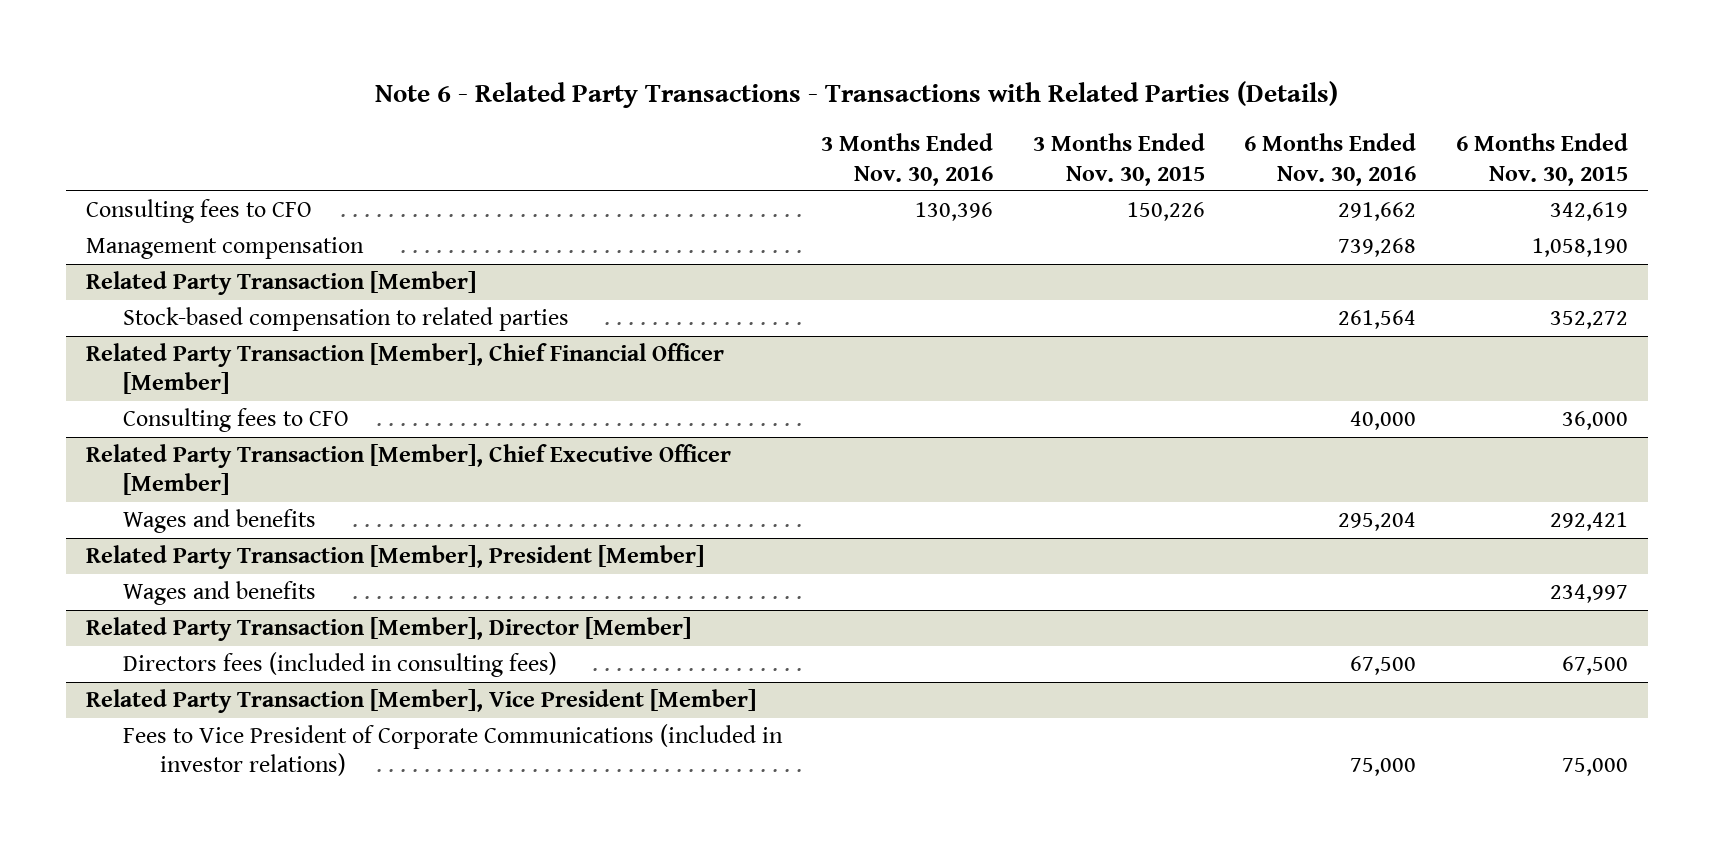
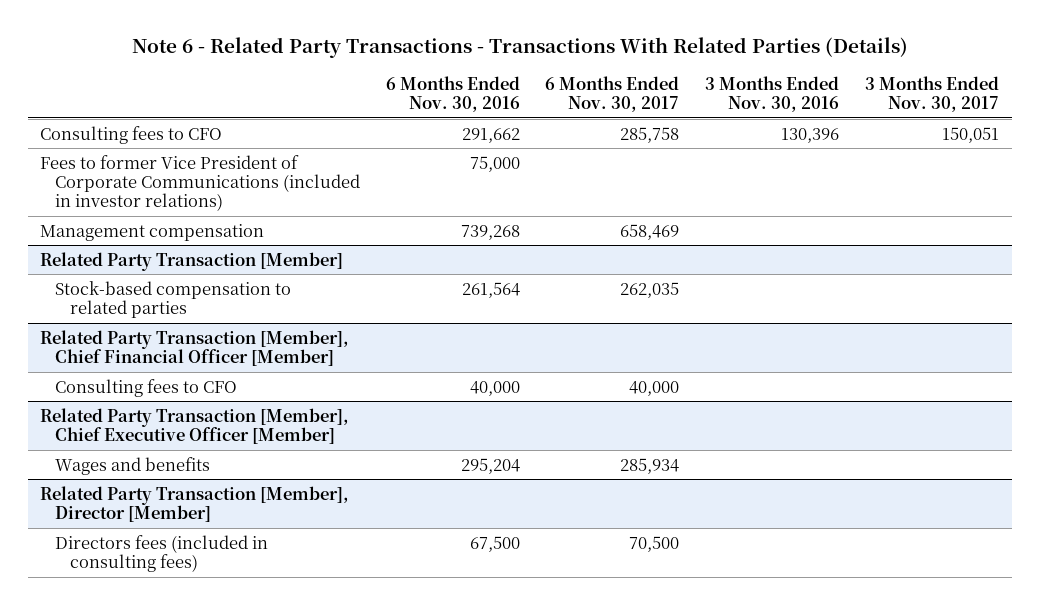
[374,81,1338,109] Note 6 - Related Party Transactions - Transactions with Related Parties (Details) -> [131,36,908,58] Note 6 - Related Party Transactions - Transactions With Related Parties (Details)
[1032,133,1205,186] 3 Months Ended Nov. 30, 2015 -> none
[1455,133,1628,186] 6 Months Ended Nov. 30, 2015 -> none
none -> [545,75,680,113] 6 Months Ended Nov. 30, 2017
none -> [864,75,999,113] 3 Months Ended Nov. 30, 2017
none -> [40,154,361,211] Fees to former Vice President of Corporate Communications (included in investor relations)
[85,545,704,570] Related Party Transaction [Member], President [Member] -> none
[122,581,316,606] Wages and benefits -> none
[85,689,756,714] Related Party Transaction [Member], Vice President [Member] -> none
[122,724,783,777] Fees to Vice President of Corporate Communications (included in investor relations) -> none

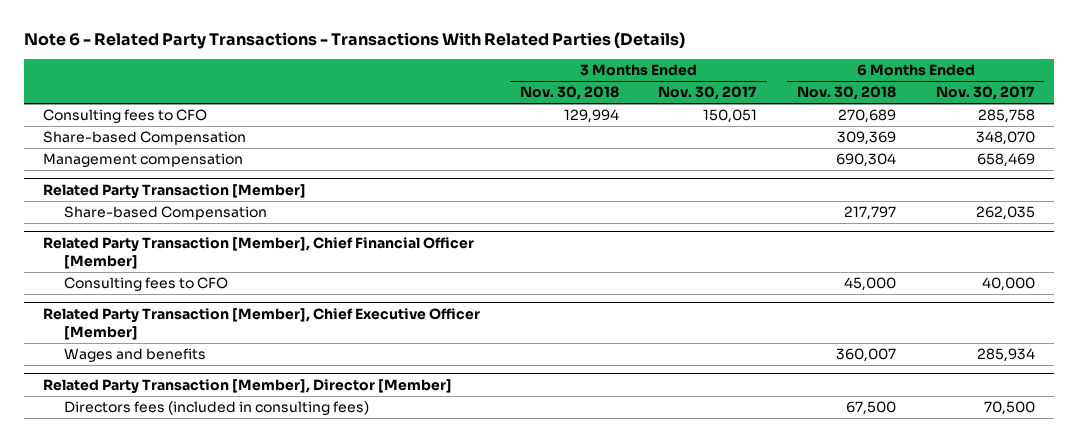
[385,75,520,113] 6 Months Ended Nov. 30, 2016 -> none
[705,75,840,113] 3 Months Ended Nov. 30, 2016 -> none
none -> [519,86,619,101] Nov. 30, 2018
none -> [797,86,897,101] Nov. 30, 2018
[40,154,361,211] Fees to former Vice President of Corporate Communications (included in investor relations) -> none
none -> [43,131,247,146] Share-based Compensation
[55,280,292,318] Stock-based compensation to related parties -> [64,206,268,221] Share-based Compensation

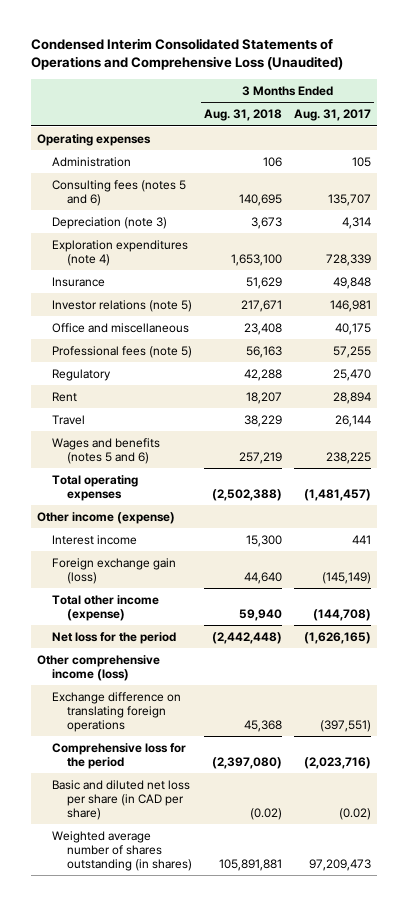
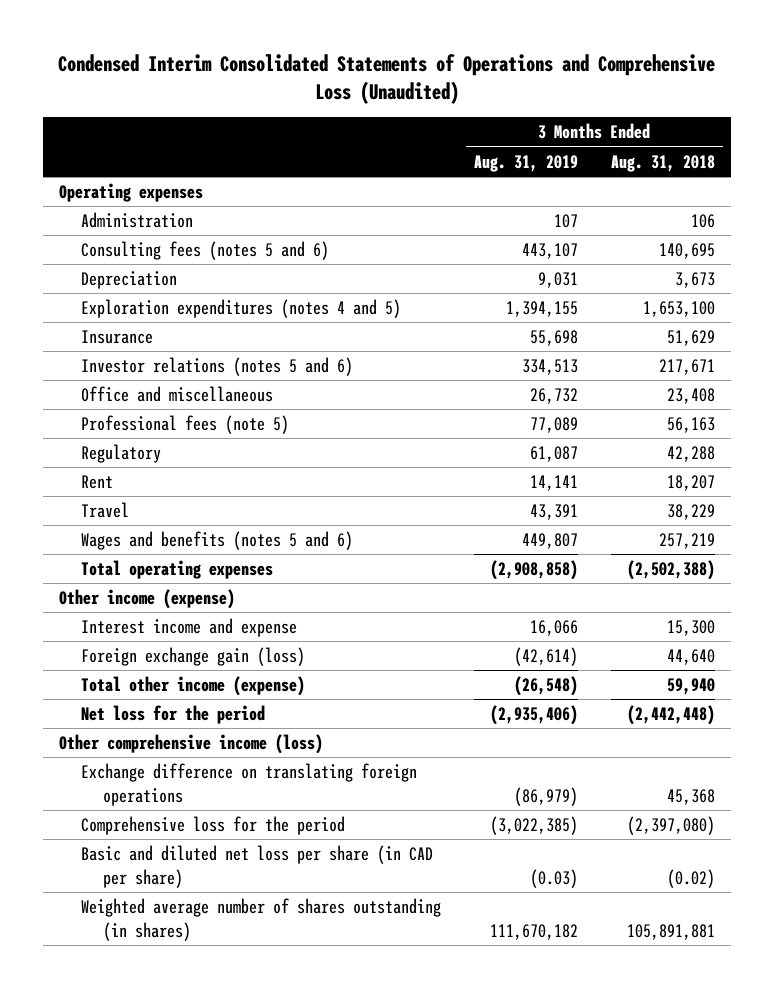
[294,109,372,122] Aug. 31, 2017 -> none
none -> [473,154,578,172] Aug. 31, 2019
[51,216,167,229] Depreciation (note 3) -> [81,271,178,290] Depreciation
[51,239,188,266] Exploration expenditures (note 4) -> [81,299,402,319] Exploration expenditures (notes 4 and 5)
[51,299,192,312] Investor relations (note 5) -> [81,357,354,377] Investor relations (notes 5 and 6)
[51,534,137,545] Interest income -> [81,618,298,638] Interest income and expense

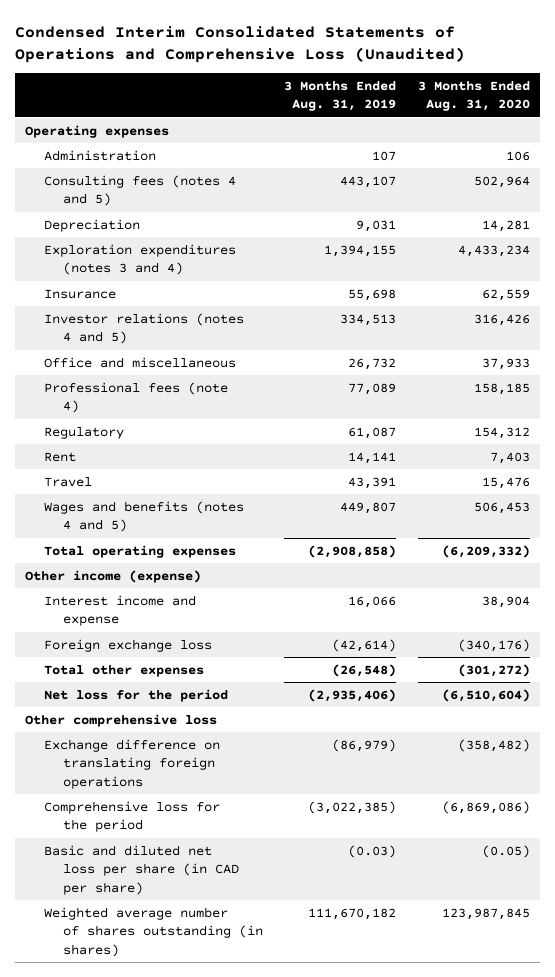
[610,154,715,172] Aug. 31, 2018 -> none
none -> [417,80,530,112] 3 Months Ended Aug. 31, 2020
[81,241,330,261] Consulting fees (notes 5 and 6) -> [44,174,237,207] Consulting fees (notes 4 and 5)
[81,299,402,319] Exploration expenditures (notes 4 and 5) -> [44,243,237,276] Exploration expenditures (notes 3 and 4)
[81,357,354,377] Investor relations (notes 5 and 6) -> [44,312,245,345] Investor relations (notes 4 and 5)
[81,415,290,435] Professional fees (note 5) -> [44,381,229,414] Professional fees (note 4)
[81,531,354,551] Wages and benefits (notes 5 and 6) -> [44,500,245,533] Wages and benefits (notes 4 and 5)
[81,647,306,667] Foreign exchange gain (loss) -> [44,638,213,652] Foreign exchange loss
[81,676,306,697] Total other income (expense) -> [44,664,205,677] Total other expenses
[58,734,323,755] Other comprehensive income (loss) -> [25,713,218,727] Other comprehensive loss

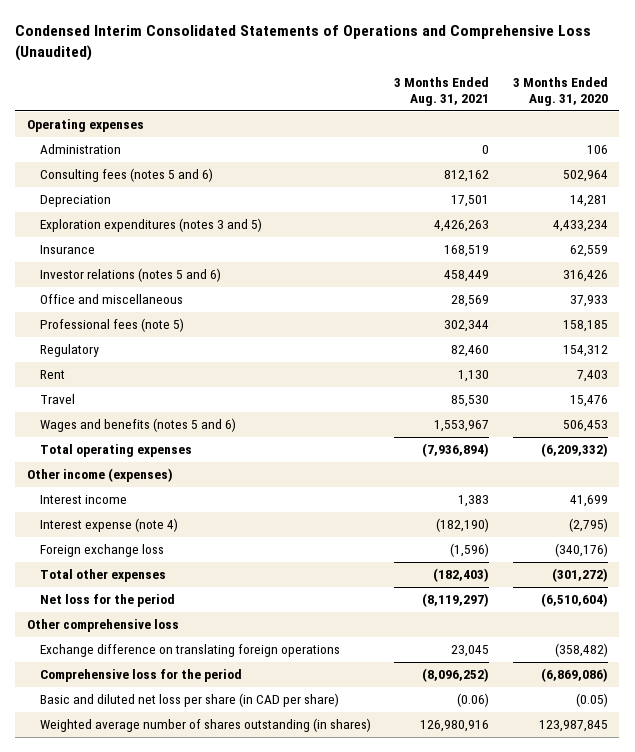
[284,80,397,112] 3 Months Ended Aug. 31, 2019 -> none
none -> [394,77,490,107] 3 Months Ended Aug. 31, 2021
[44,174,237,207] Consulting fees (notes 4 and 5) -> [39,168,213,183] Consulting fees (notes 5 and 6)
[44,243,237,276] Exploration expenditures (notes 3 and 4) -> [39,218,262,233] Exploration expenditures (notes 3 and 5)
[44,312,245,345] Investor relations (notes 4 and 5) -> [39,268,221,283] Investor relations (notes 5 and 6)
[44,381,229,414] Professional fees (note 4) -> [39,318,184,333] Professional fees (note 5)
[44,500,245,533] Wages and benefits (notes 4 and 5) -> [39,418,236,433] Wages and benefits (notes 5 and 6)
[25,569,202,583] Other income (expense) -> [27,468,174,483] Other income (expenses)
[44,594,197,627] Interest income and expense -> [39,495,127,505] Interest income
[481,595,530,608] 38,904 -> [569,495,608,508] 41,699
none -> [39,518,178,533] Interest expense (note 4)

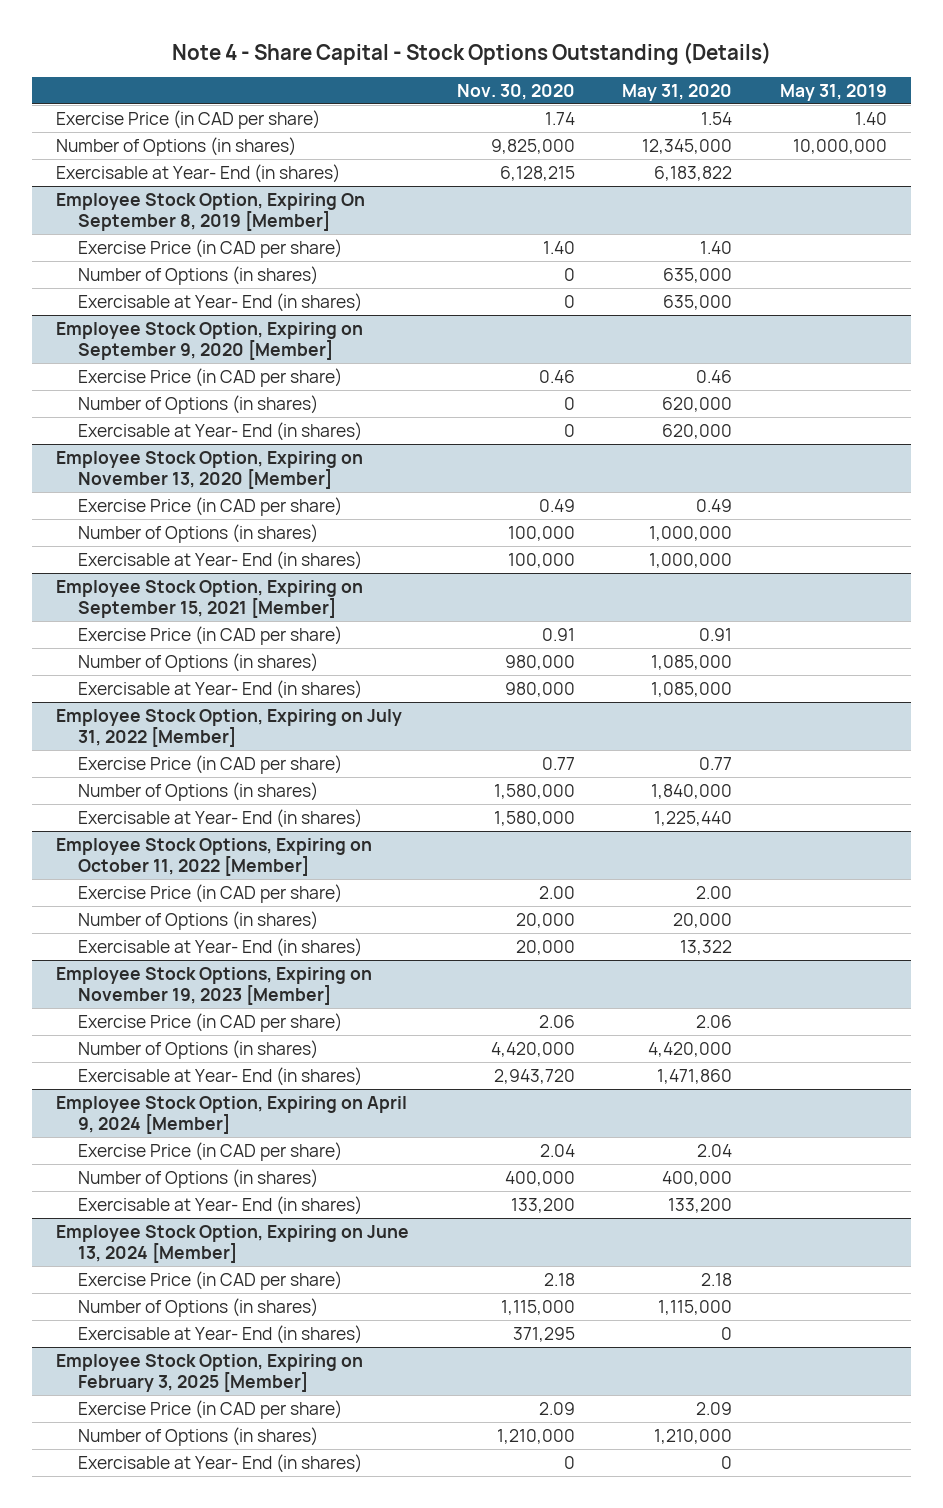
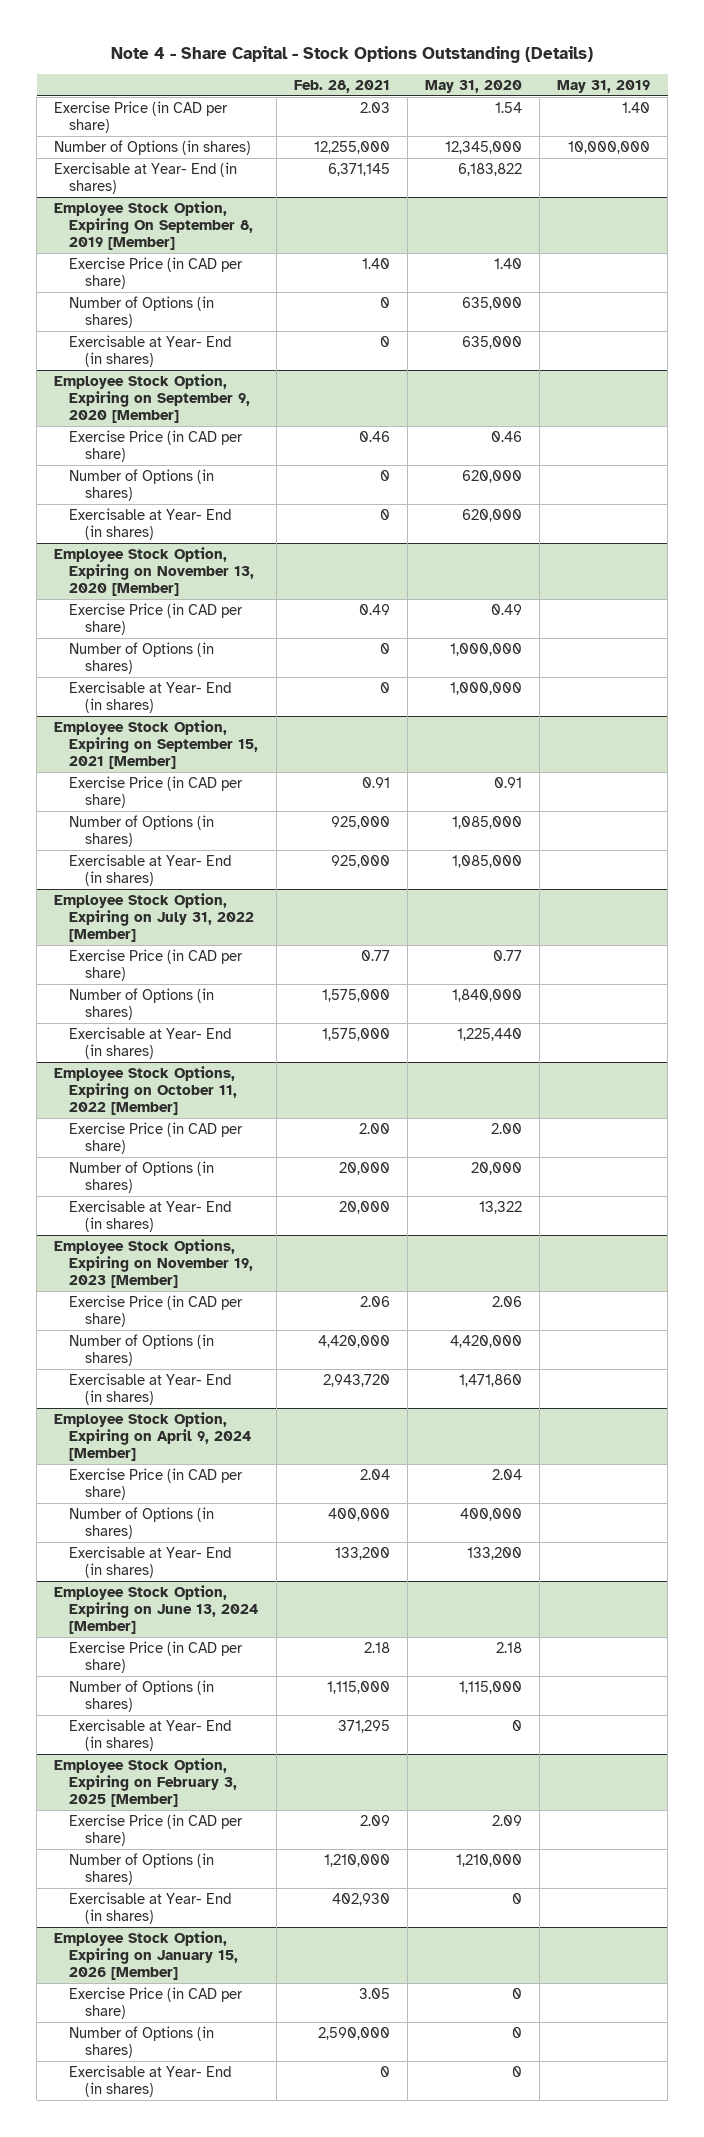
[456,84,575,101] Nov. 30, 2020 -> none
none -> [293,79,390,93] Feb. 28, 2021
none -> [54,1930,239,1980] Employee Stock Option, Expiring on January 15, 2026 [Member]
none -> [69,1986,244,2019] Exercise Price (in CAD per share)
none -> [69,2025,215,2058] Number of Options (in shares)
none -> [69,2064,232,2097] Exercisable at Year- End (in shares)

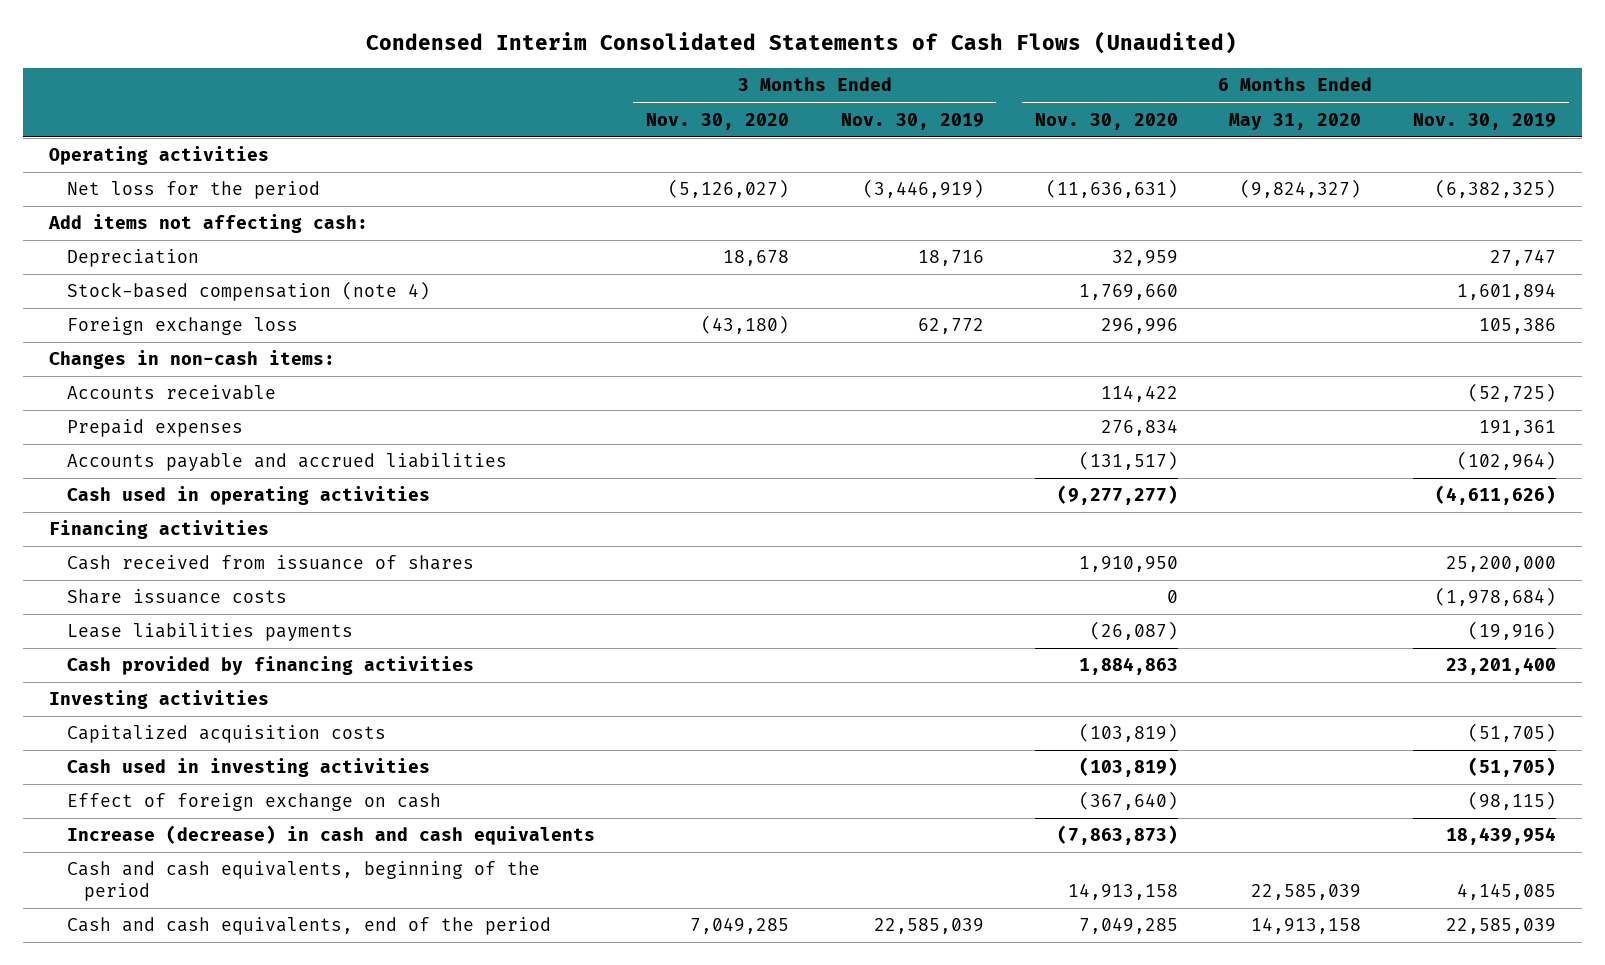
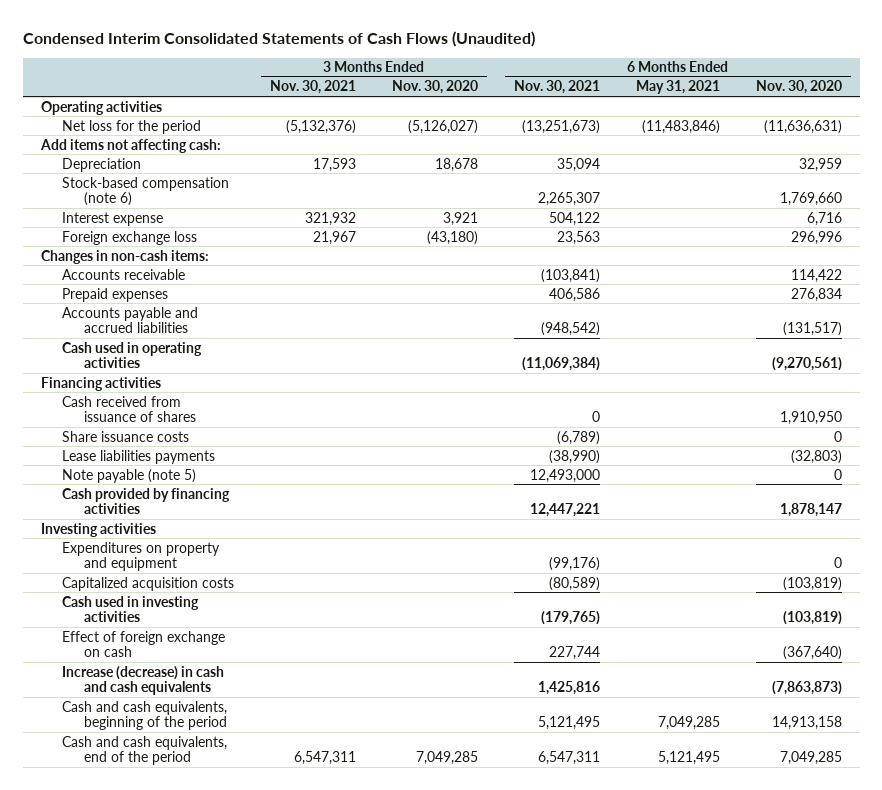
[840,112,984,130] Nov. 30, 2019 -> none
[1229,112,1362,130] May 31, 2020 -> none
[1412,112,1556,130] Nov. 30, 2019 -> none
none -> [270,80,357,95] Nov. 30, 2021
none -> [513,80,600,95] Nov. 30, 2021
none -> [635,80,720,95] May 31, 2021
[66,281,430,302] Stock-based compensation (note 4) -> [62,176,230,207] Stock-based compensation (note 6)
none -> [62,211,164,226] Interest expense
[1056,485,1178,506] (9,277,277) -> [771,357,842,372] (9,270,561)
[1089,621,1178,641] (26,087) -> [790,449,842,464] (32,803)
none -> [62,468,197,483] Note payable (note 5)
[1078,657,1178,676] 1,884,863 -> [779,503,842,518] 1,878,147
none -> [62,541,221,572] Expenditures on property and equipment

